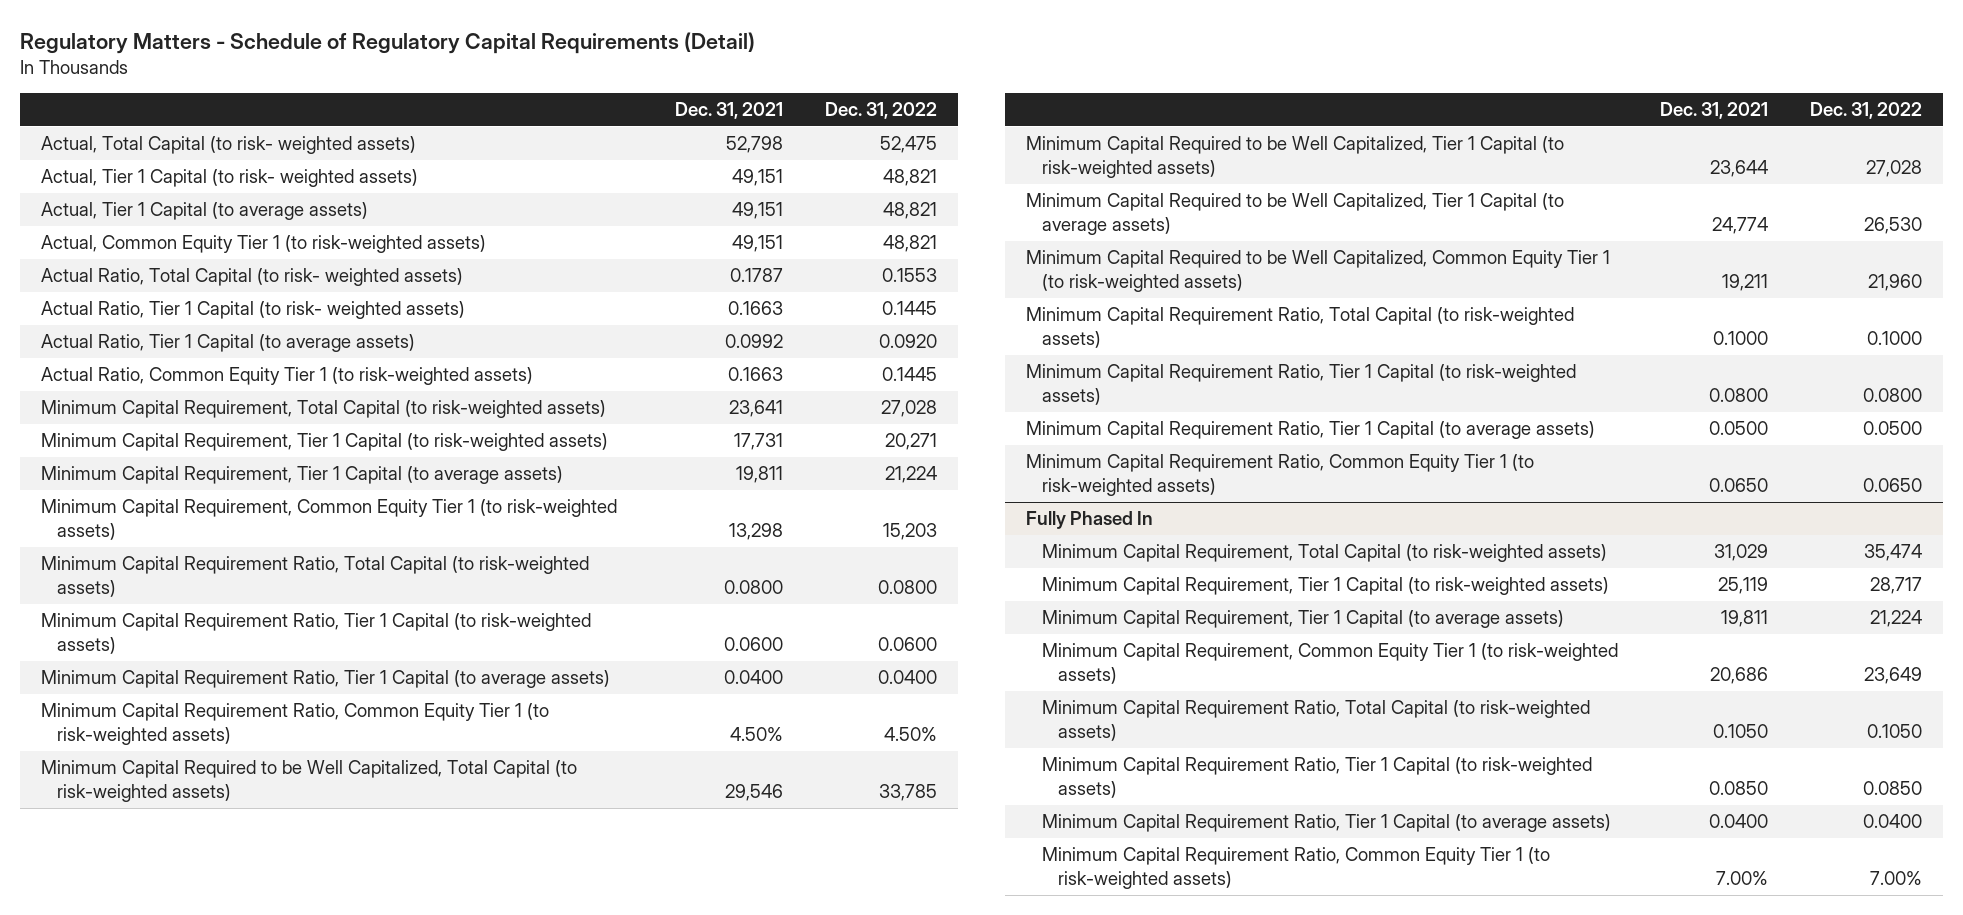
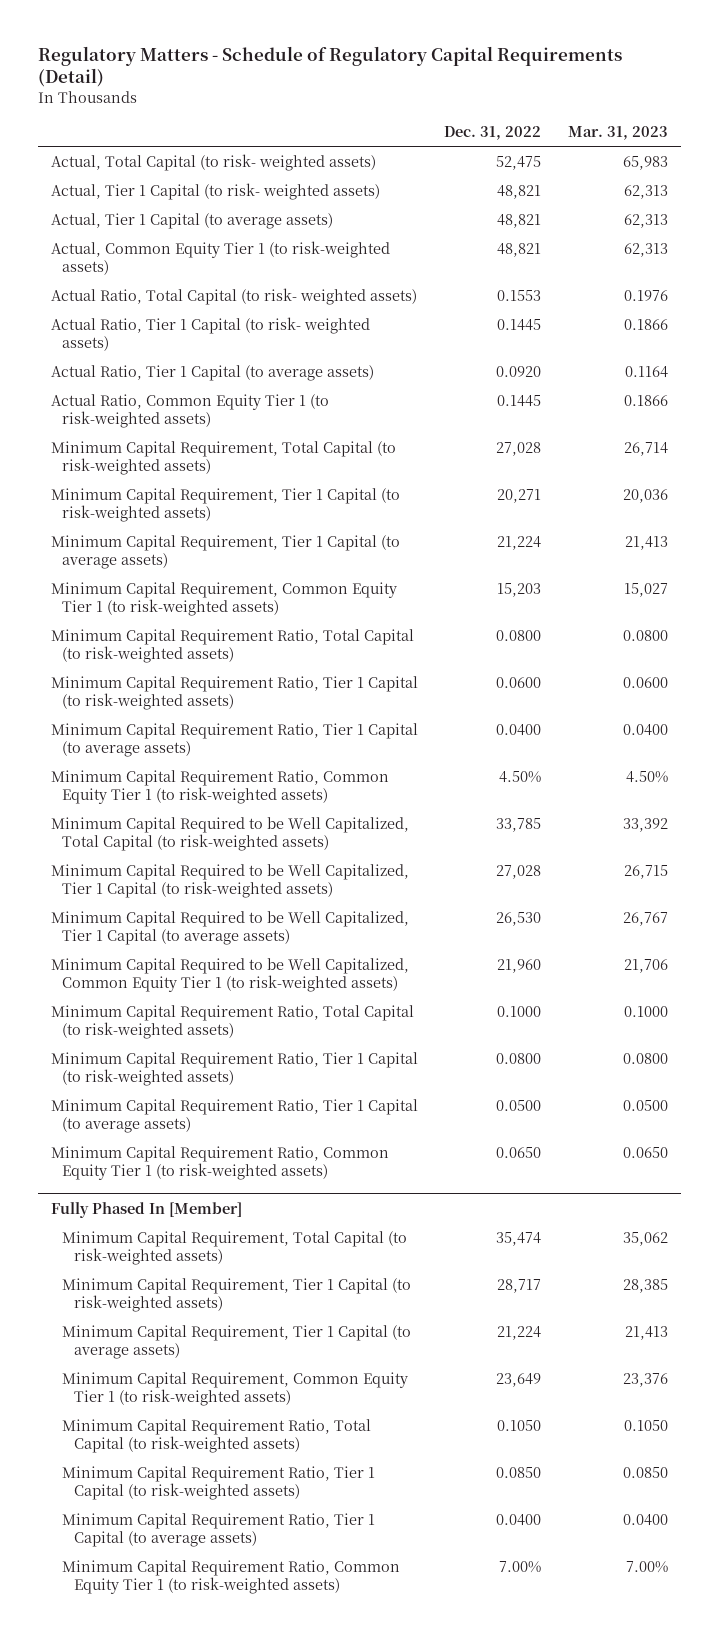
[674,102,783,120] Dec. 31, 2021 -> none
none -> [567,126,668,141] Mar. 31, 2023
[1025,511,1153,530] Fully Phased In -> [51,1201,243,1218] Fully Phased In [Member]

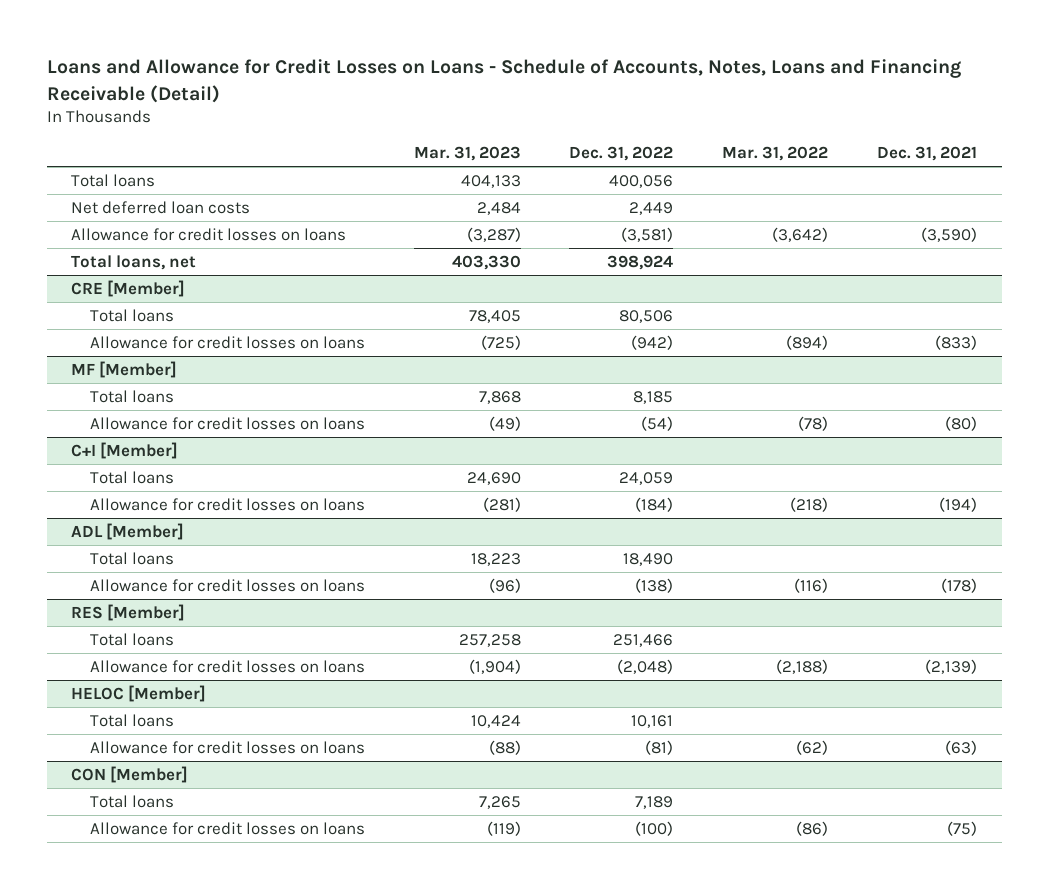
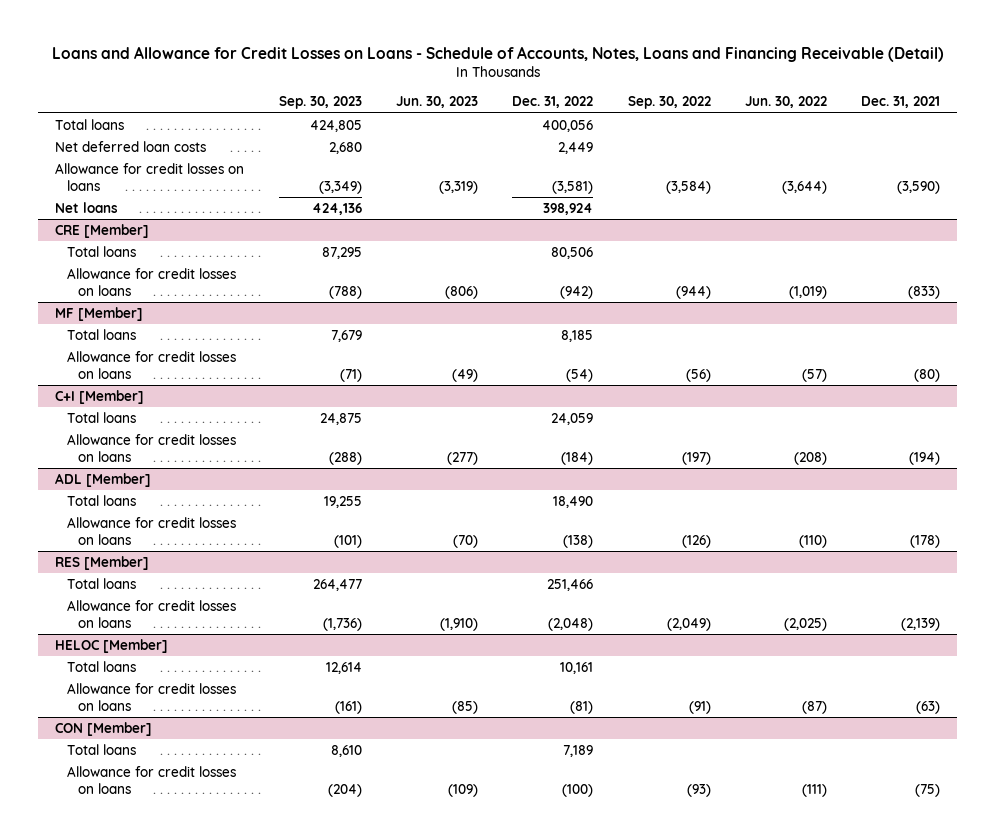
[413,146,521,162] Mar. 31, 2023 -> none
[722,146,829,162] Mar. 31, 2022 -> none
none -> [278,96,362,110] Sep. 30, 2023
none -> [395,96,478,109] Jun. 30, 2023
none -> [627,96,711,110] Sep. 30, 2022
none -> [744,96,827,109] Jun. 30, 2022
[71,254,197,270] Total loans, net -> [55,201,119,213] Net loans

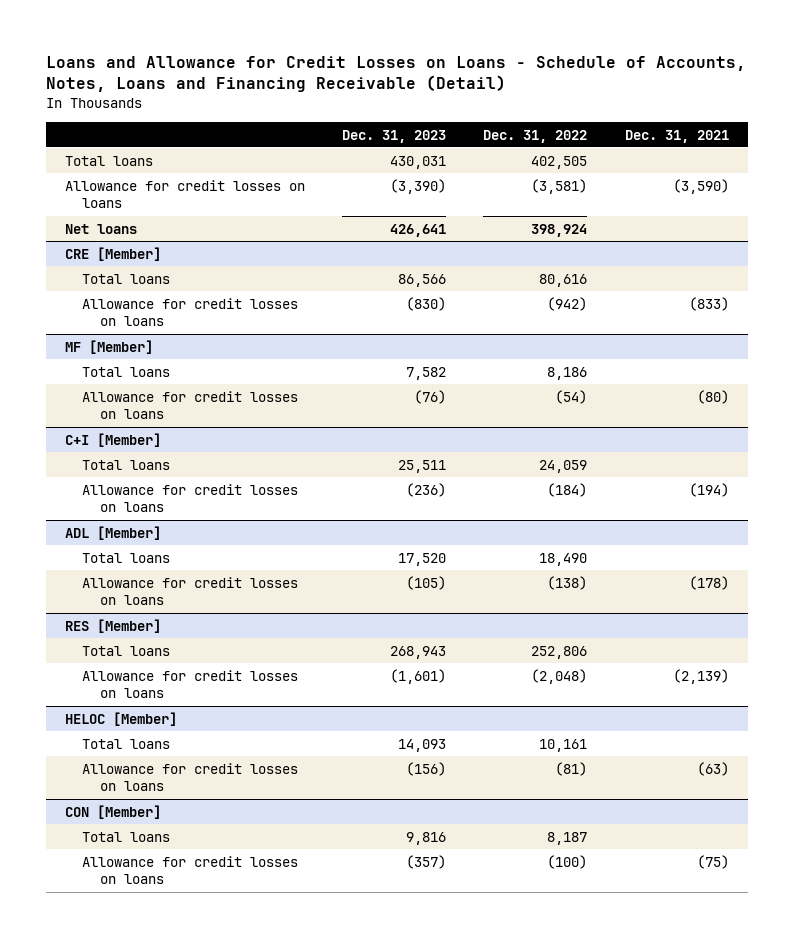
[278,96,362,110] Sep. 30, 2023 -> none
[395,96,478,109] Jun. 30, 2023 -> none
[627,96,711,110] Sep. 30, 2022 -> none
[744,96,827,109] Jun. 30, 2022 -> none
none -> [342,129,447,143] Dec. 31, 2023
[55,140,207,152] Net deferred loan costs -> none
[542,119,594,132] 400,056 -> [531,155,588,169] 402,505
[551,246,594,259] 80,506 -> [539,273,588,287] 80,616
[561,329,594,342] 8,185 -> [547,366,588,380] 8,186
[547,578,594,591] 251,466 -> [531,645,588,659] 252,806
[563,744,594,757] 7,189 -> [547,831,588,845] 8,187

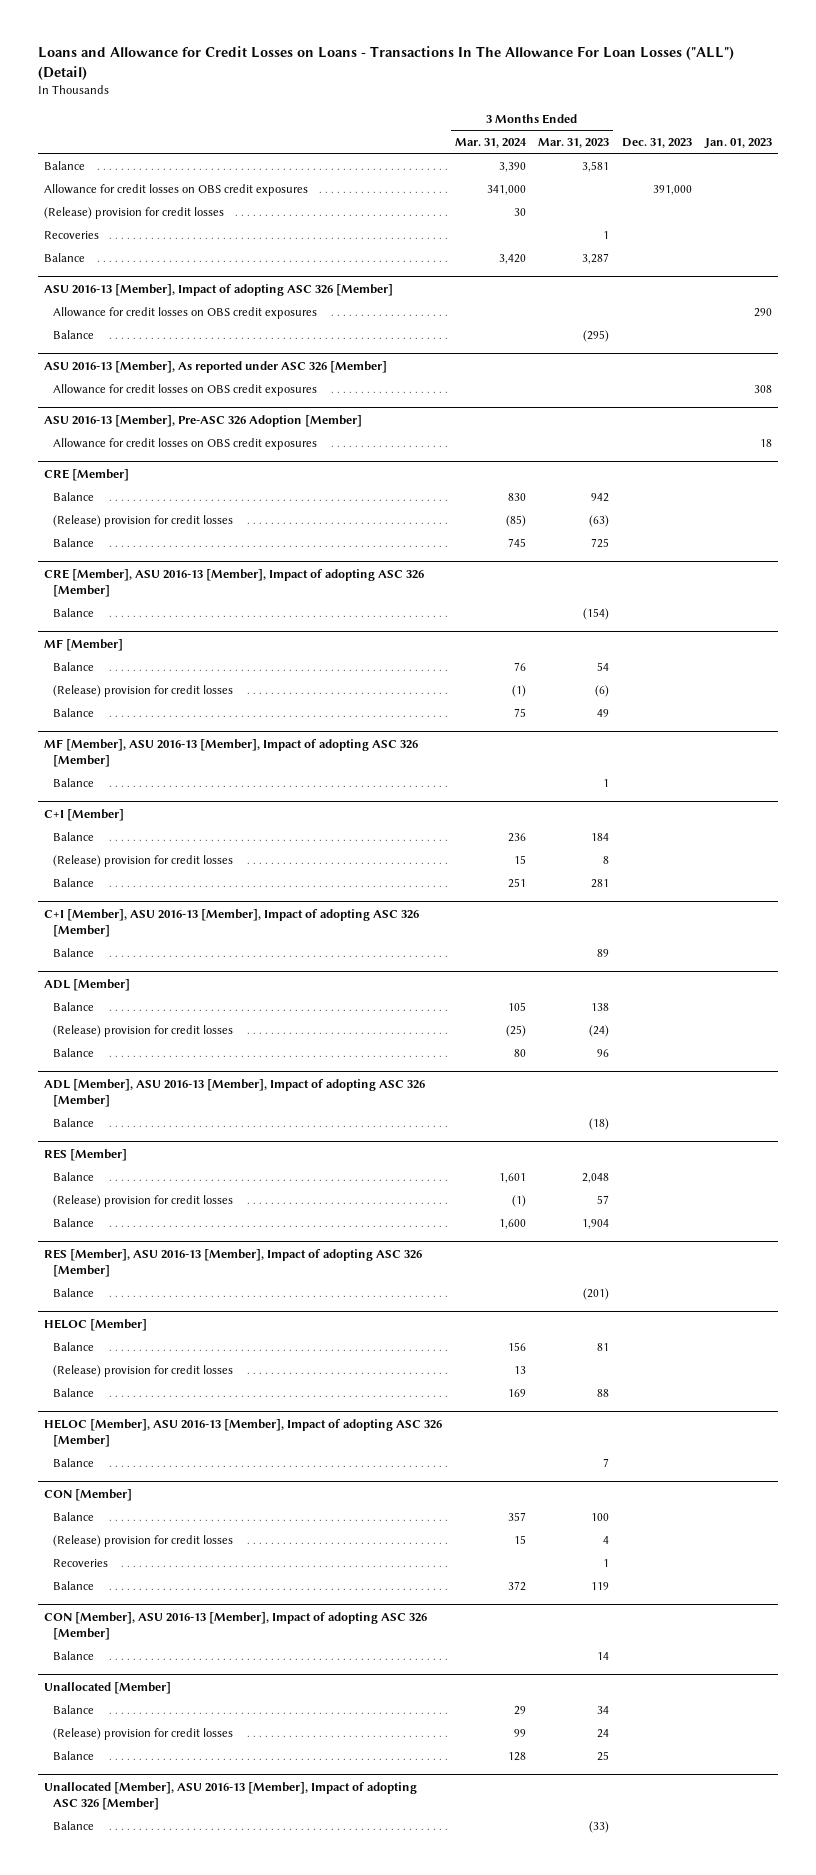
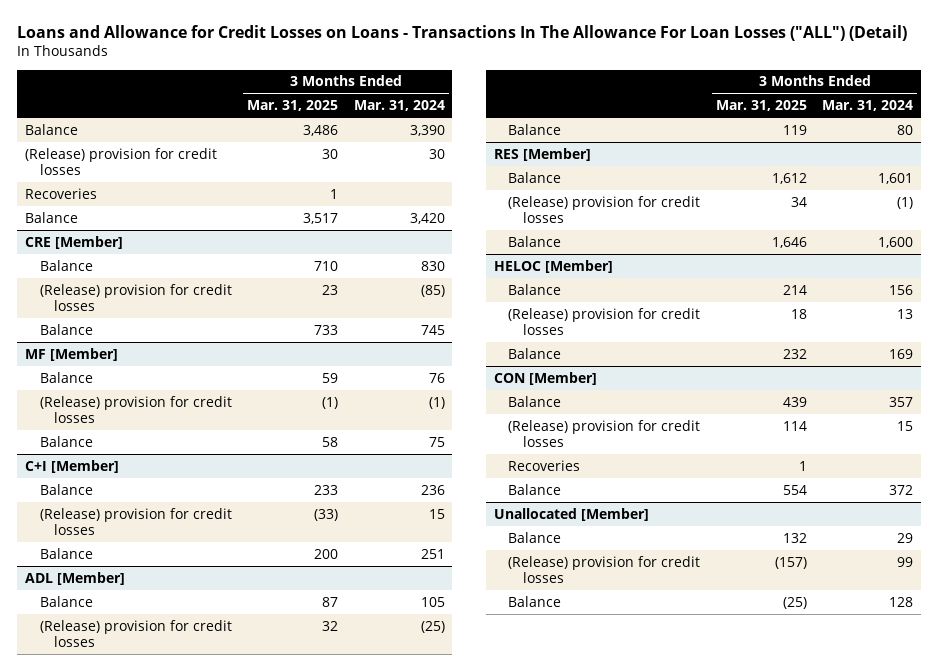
[538,137,610,148] Mar. 31, 2023 -> none
[622,137,693,148] Dec. 31, 2023 -> none
[703,137,772,149] Jan. 01, 2023 -> none
none -> [247,99,339,111] Mar. 31, 2025
[43,183,308,196] Allowance for credit losses on OBS credit exposures -> none
[43,283,393,296] ASU 2016-13 [Member], Impact of adopting ASC 326 [Member] -> none
[53,306,318,319] Allowance for credit losses on OBS credit exposures -> none
[53,329,95,339] Balance -> none
[43,360,387,373] ASU 2016-13 [Member], As reported under ASC 326 [Member] -> none
[53,383,318,396] Allowance for credit losses on OBS credit exposures -> none
[43,414,362,427] ASU 2016-13 [Member], Pre-ASC 326 Adoption [Member] -> none
[53,437,318,450] Allowance for credit losses on OBS credit exposures -> none
[43,568,424,597] CRE [Member], ASU 2016-13 [Member], Impact of adopting ASC 326 [Member] -> none
[53,607,95,617] Balance -> none
[43,738,418,767] MF [Member], ASU 2016-13 [Member], Impact of adopting ASC 326 [Member] -> none
[53,777,95,787] Balance -> none
[43,908,419,937] C+I [Member], ASU 2016-13 [Member], Impact of adopting ASC 326 [Member] -> none
[53,947,95,957] Balance -> none
[43,1078,425,1107] ADL [Member], ASU 2016-13 [Member], Impact of adopting ASC 326 [Member] -> none
[53,1117,95,1127] Balance -> none
[43,1248,422,1277] RES [Member], ASU 2016-13 [Member], Impact of adopting ASC 326 [Member] -> none
[53,1287,95,1297] Balance -> none
[43,1418,442,1447] HELOC [Member], ASU 2016-13 [Member], Impact of adopting ASC 326 [Member] -> none
[53,1457,95,1467] Balance -> none
[43,1611,427,1640] CON [Member], ASU 2016-13 [Member], Impact of adopting ASC 326 [Member] -> none
[53,1650,95,1660] Balance -> none
[43,1781,417,1810] Unallocated [Member], ASU 2016-13 [Member], Impact of adopting ASC 326 [Member] -> none
[53,1820,95,1830] Balance -> none

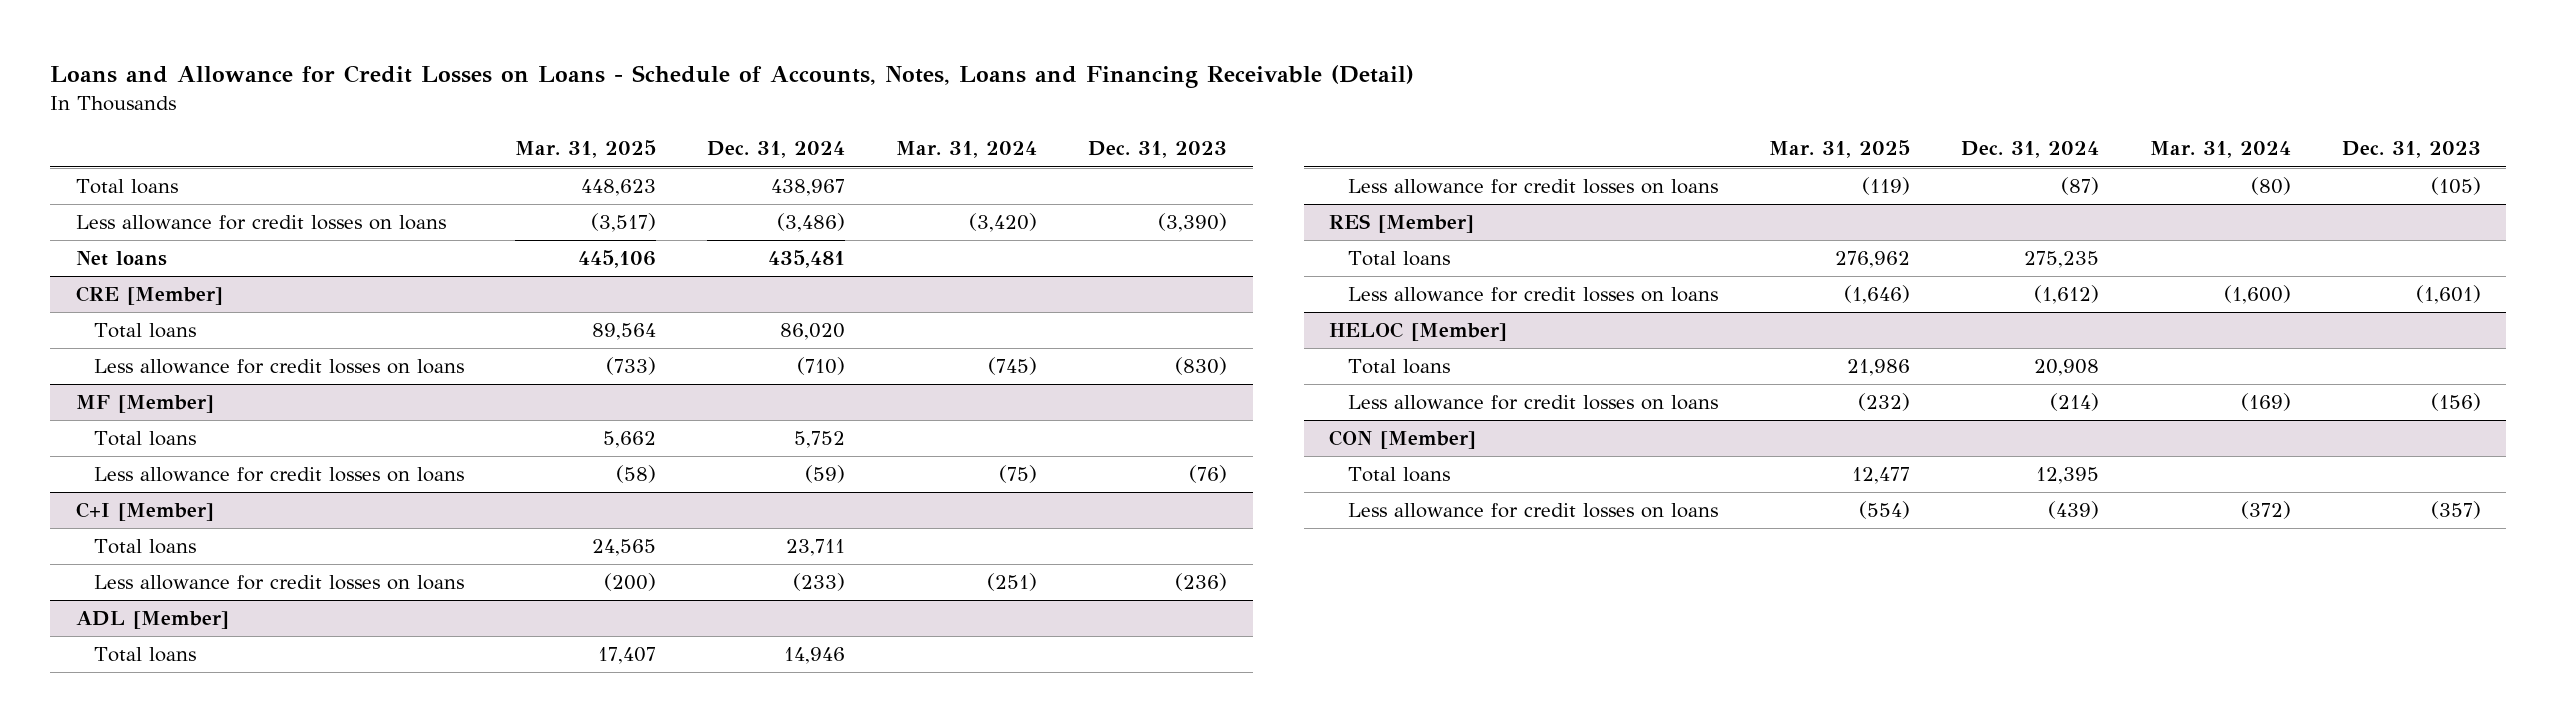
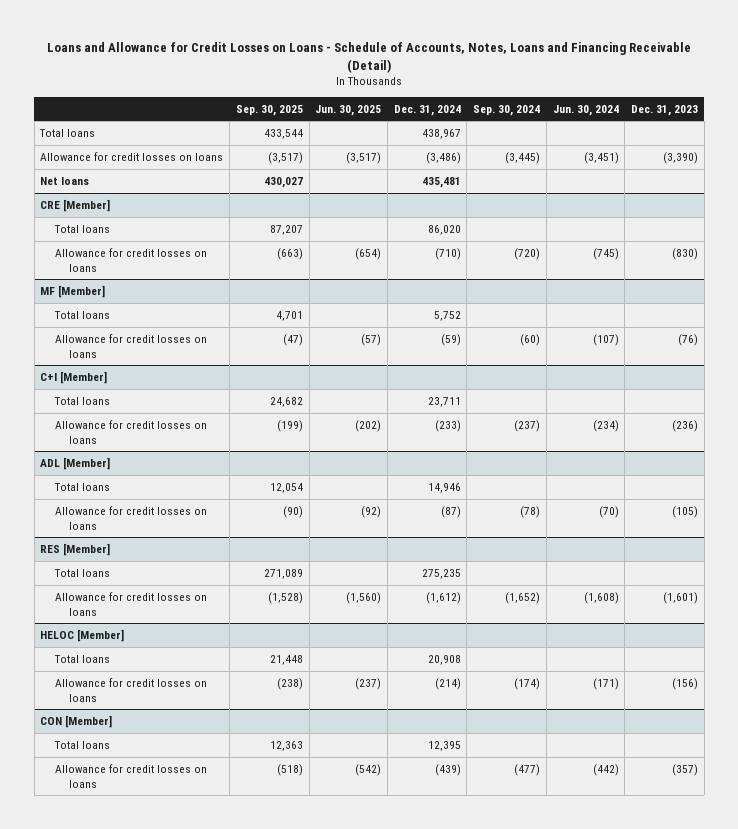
[515,140,657,159] Mar. 31, 2025 -> none
[896,141,1038,159] Mar. 31, 2024 -> none
none -> [235,104,303,116] Sep. 30, 2025
none -> [315,104,382,116] Jun. 30, 2025
none -> [473,104,541,116] Sep. 30, 2024
none -> [552,104,619,116] Jun. 30, 2024
[75,215,446,231] Less allowance for credit losses on loans -> [40,151,224,161] Allowance for credit losses on loans
[94,359,465,375] Less allowance for credit losses on loans -> [54,247,207,272] Allowance for credit losses on loans
[94,467,465,483] Less allowance for credit losses on loans -> [54,333,207,358] Allowance for credit losses on loans
[94,575,465,591] Less allowance for credit losses on loans -> [54,419,207,444] Allowance for credit losses on loans
[1347,179,1718,195] Less allowance for credit losses on loans -> [54,505,207,530] Allowance for credit losses on loans
[1347,287,1718,303] Less allowance for credit losses on loans -> [54,591,207,616] Allowance for credit losses on loans
[1347,395,1718,411] Less allowance for credit losses on loans -> [54,677,207,702] Allowance for credit losses on loans
[1347,503,1718,519] Less allowance for credit losses on loans -> [54,763,207,788] Allowance for credit losses on loans

